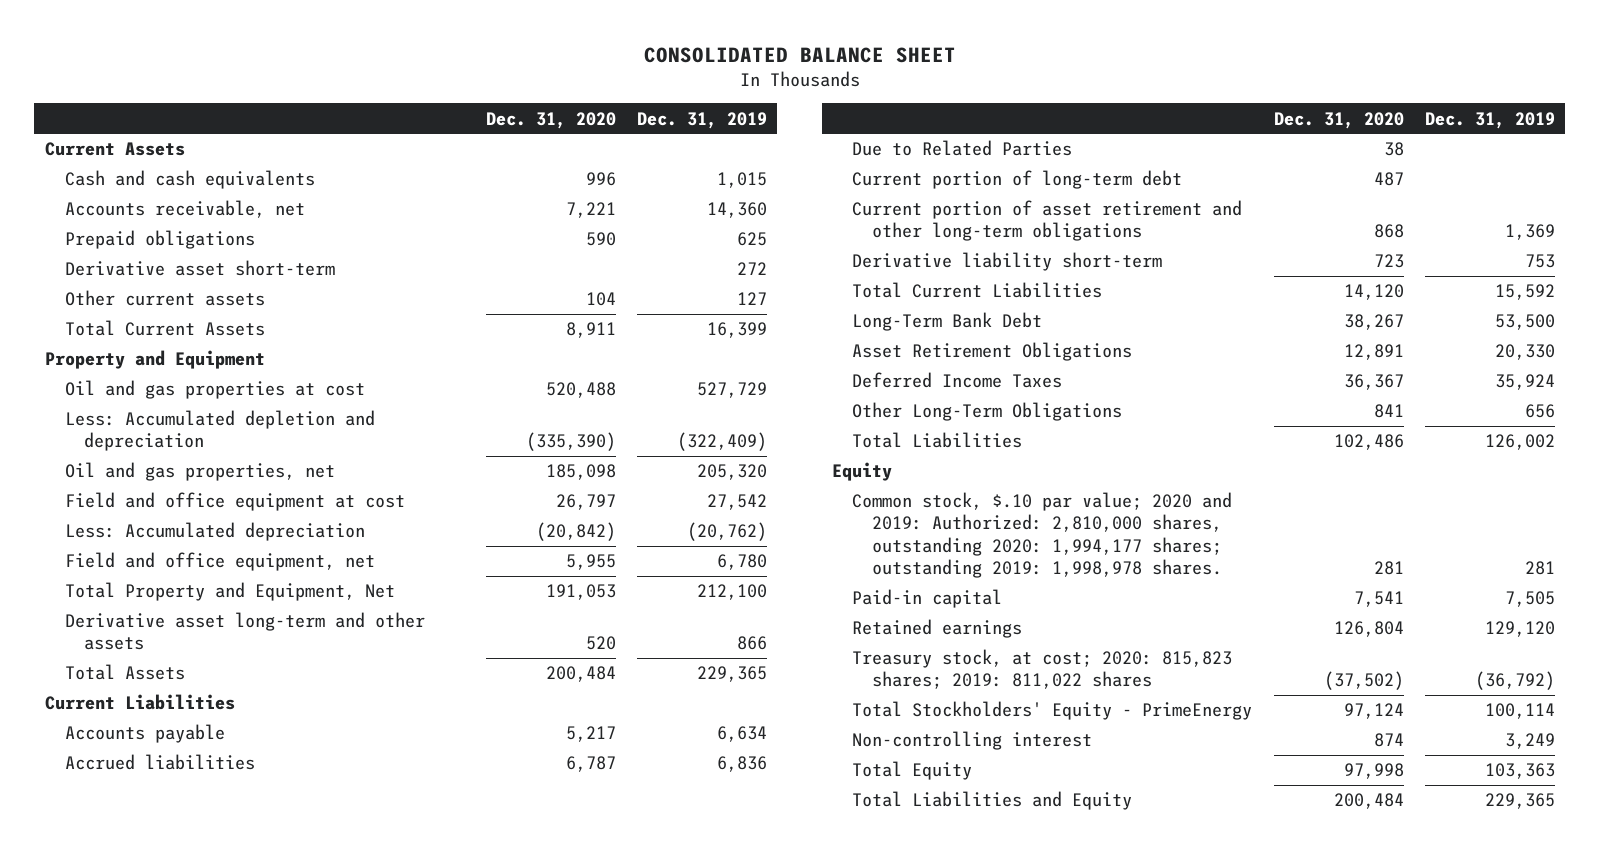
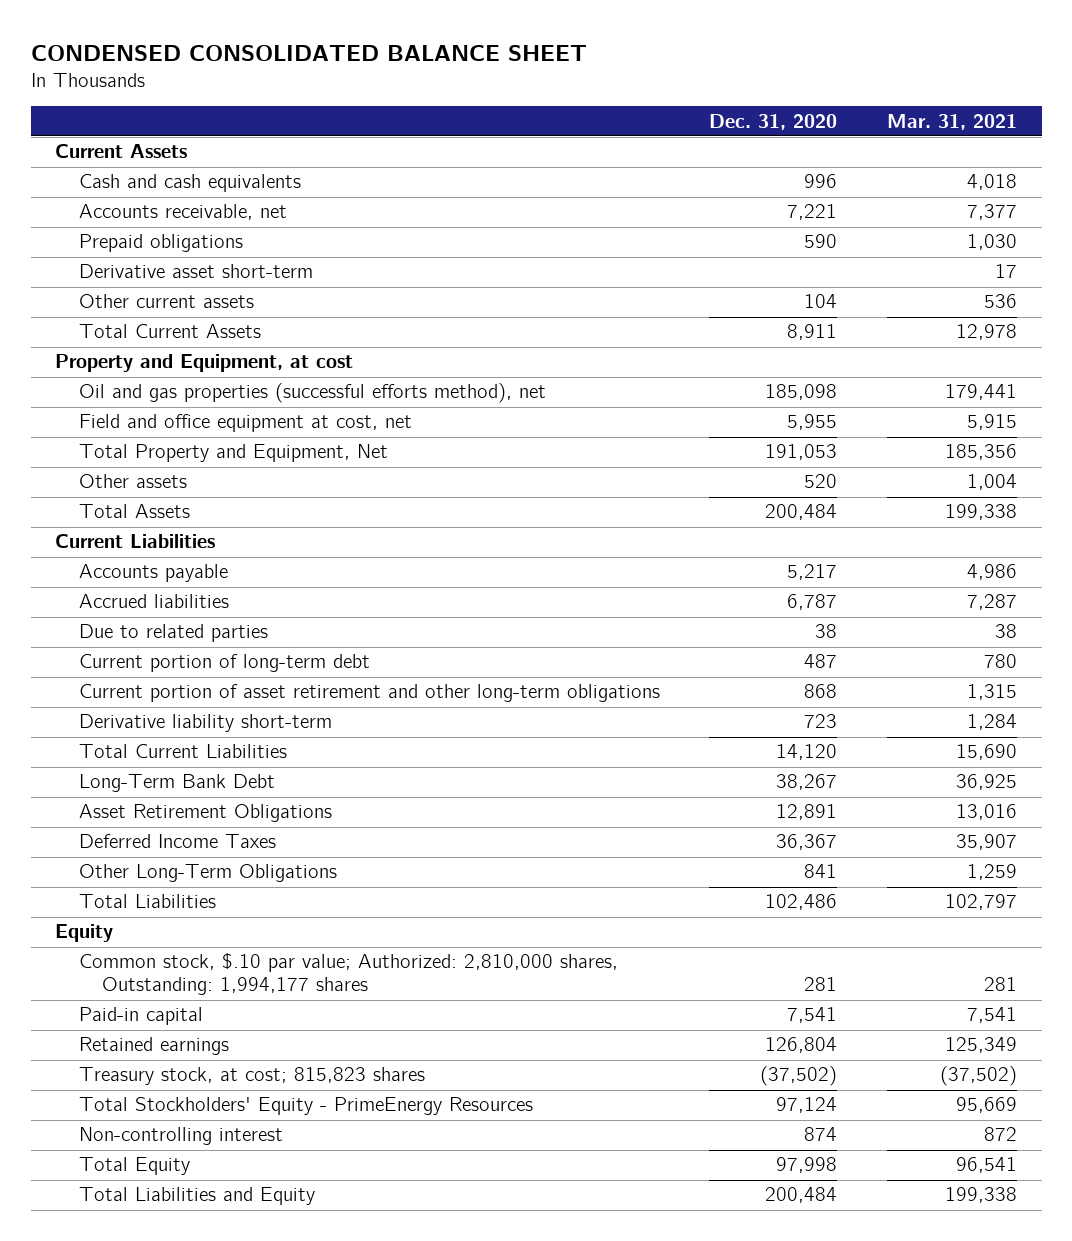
[643,46,956,63] CONSOLIDATED BALANCE SHEET -> [30,44,587,61] CONDENSED CONSOLIDATED BALANCE SHEET
[636,111,767,129] Dec. 31, 2019 -> none
none -> [886,113,1017,130] Mar. 31, 2021
[64,380,365,400] Oil and gas properties at cost -> none
[64,410,375,452] Less: Accumulated depletion and depreciation -> none
[64,522,365,542] Less: Accumulated depreciation -> none
[64,552,375,572] Field and office equipment, net -> none
[44,350,265,370] Property and Equipment -> [55,354,354,373] Property and Equipment, at cost
[64,462,335,482] Oil and gas properties, net -> [78,383,546,404] Oil and gas properties (successful efforts method), net
[64,492,405,512] Field and office equipment at cost -> [78,414,412,433] Field and office equipment at cost, net
[555,494,616,511] 26,797 -> [787,414,838,431] 5,955
[64,612,425,651] Derivative asset long-term and other assets -> none
none -> [78,474,187,489] Other assets
[852,140,1073,157] Due to Related Parties -> [78,624,268,643] Due to related parties
[852,492,1233,578] Common stock, $.10 par value; 2020 and 2019: Authorized: 2,810,000 shares, outstanding 2020: 1,994,177 shares; outstanding 2019: 1,998,978 shares. -> [78,953,618,996] Common stock, $.10 par value; Authorized: 2,810,000 shares, Outstanding: 1,994,177 shares
[852,649,1233,690] Treasury stock, at cost; 2020: 815,823 shares; 2019: 811,022 shares -> [78,1067,425,1086] Treasury stock, at cost; 815,823 shares
[852,701,1253,721] Total Stockholders' Equity - PrimeEnergy -> [78,1097,533,1116] Total Stockholders' Equity - PrimeEnergy Resources

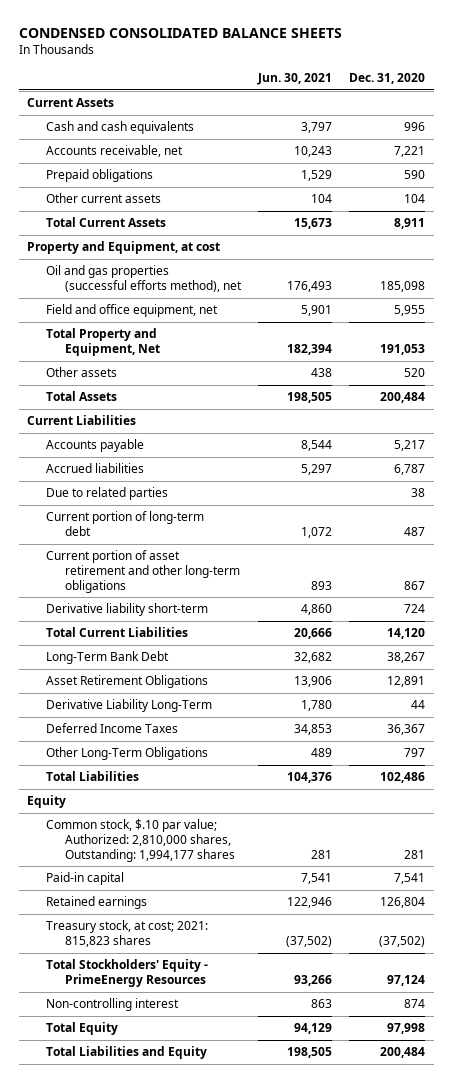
[30,44,587,61] CONDENSED CONSOLIDATED BALANCE SHEET -> [18,27,342,38] CONDENSED CONSOLIDATED BALANCE SHEETS
[886,113,1017,130] Mar. 31, 2021 -> none
none -> [257,72,333,85] Jun. 30, 2021
[78,264,313,279] Derivative asset short-term -> none
[78,414,412,433] Field and office equipment at cost, net -> [46,304,219,318] Field and office equipment, net
[804,684,838,699] 868 -> [404,580,426,590] 867
[804,714,838,729] 723 -> [404,604,426,614] 724
none -> [46,699,213,713] Derivative Liability Long-Term
[804,864,838,879] 841 -> [404,748,426,758] 797
[78,1067,425,1086] Treasury stock, at cost; 815,823 shares -> [46,920,209,948] Treasury stock, at cost; 2021: 815,823 shares

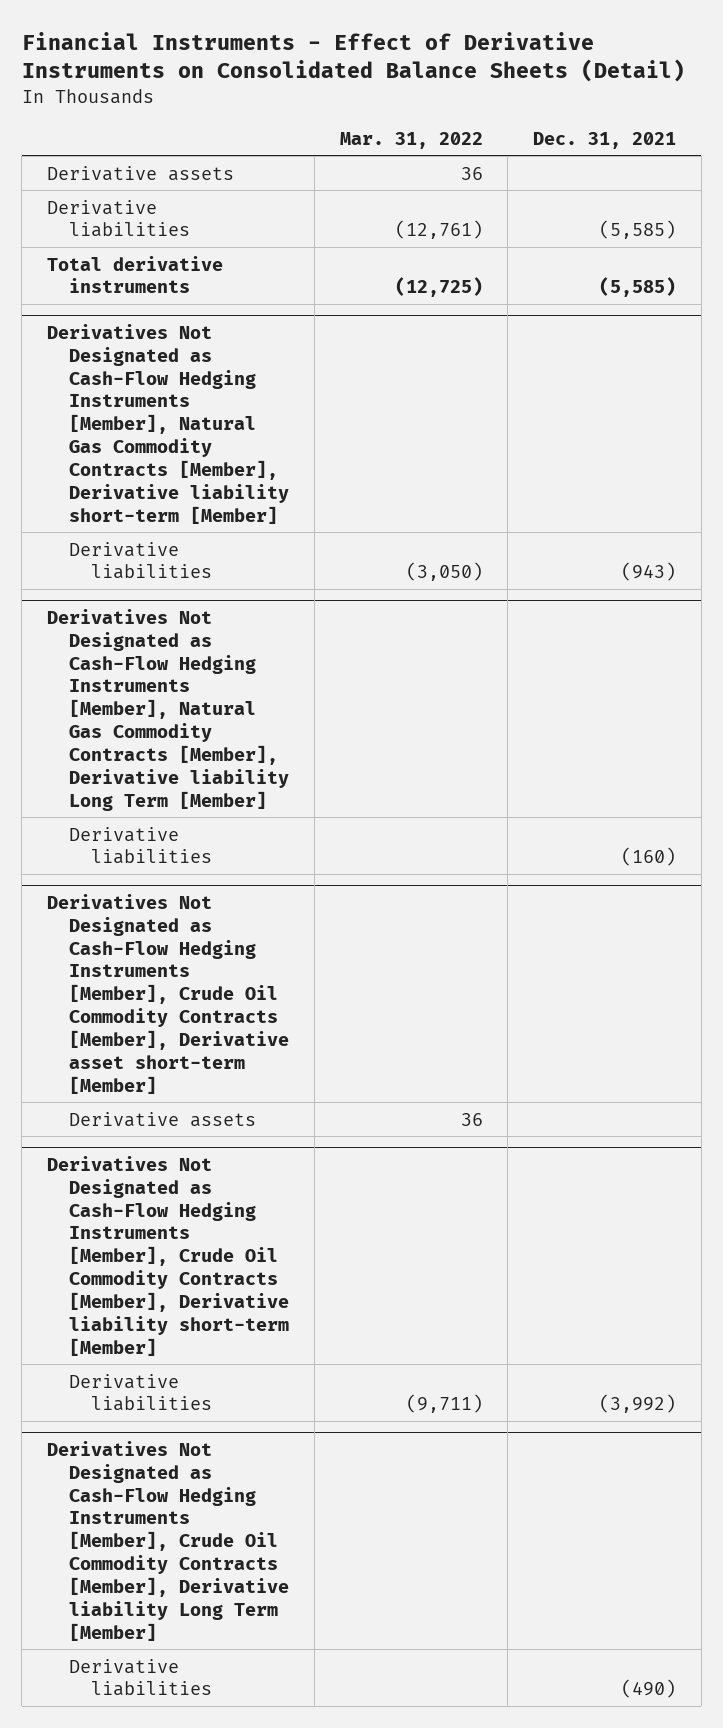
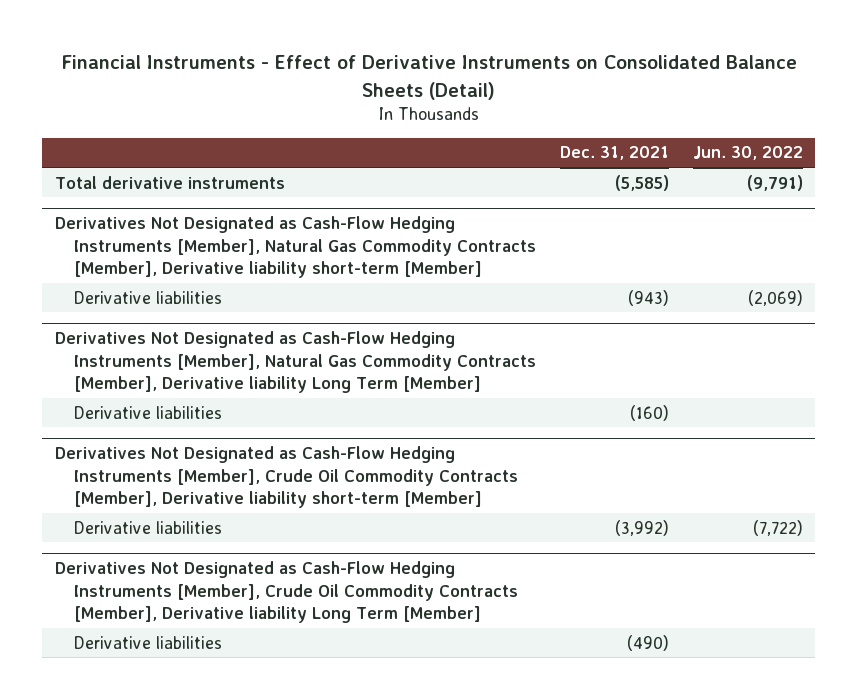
[339,131,483,149] Mar. 31, 2022 -> none
none -> [693,146,804,161] Jun. 30, 2022
[46,165,234,181] Derivative assets -> none
[46,199,191,238] Derivative liabilities -> none
[46,893,290,1094] Derivatives Not Designated as Cash-Flow Hedging Instruments [Member], Crude Oil Commodity Contracts [Member], Derivative asset short-term [Member] -> none
[69,1111,257,1127] Derivative assets -> none

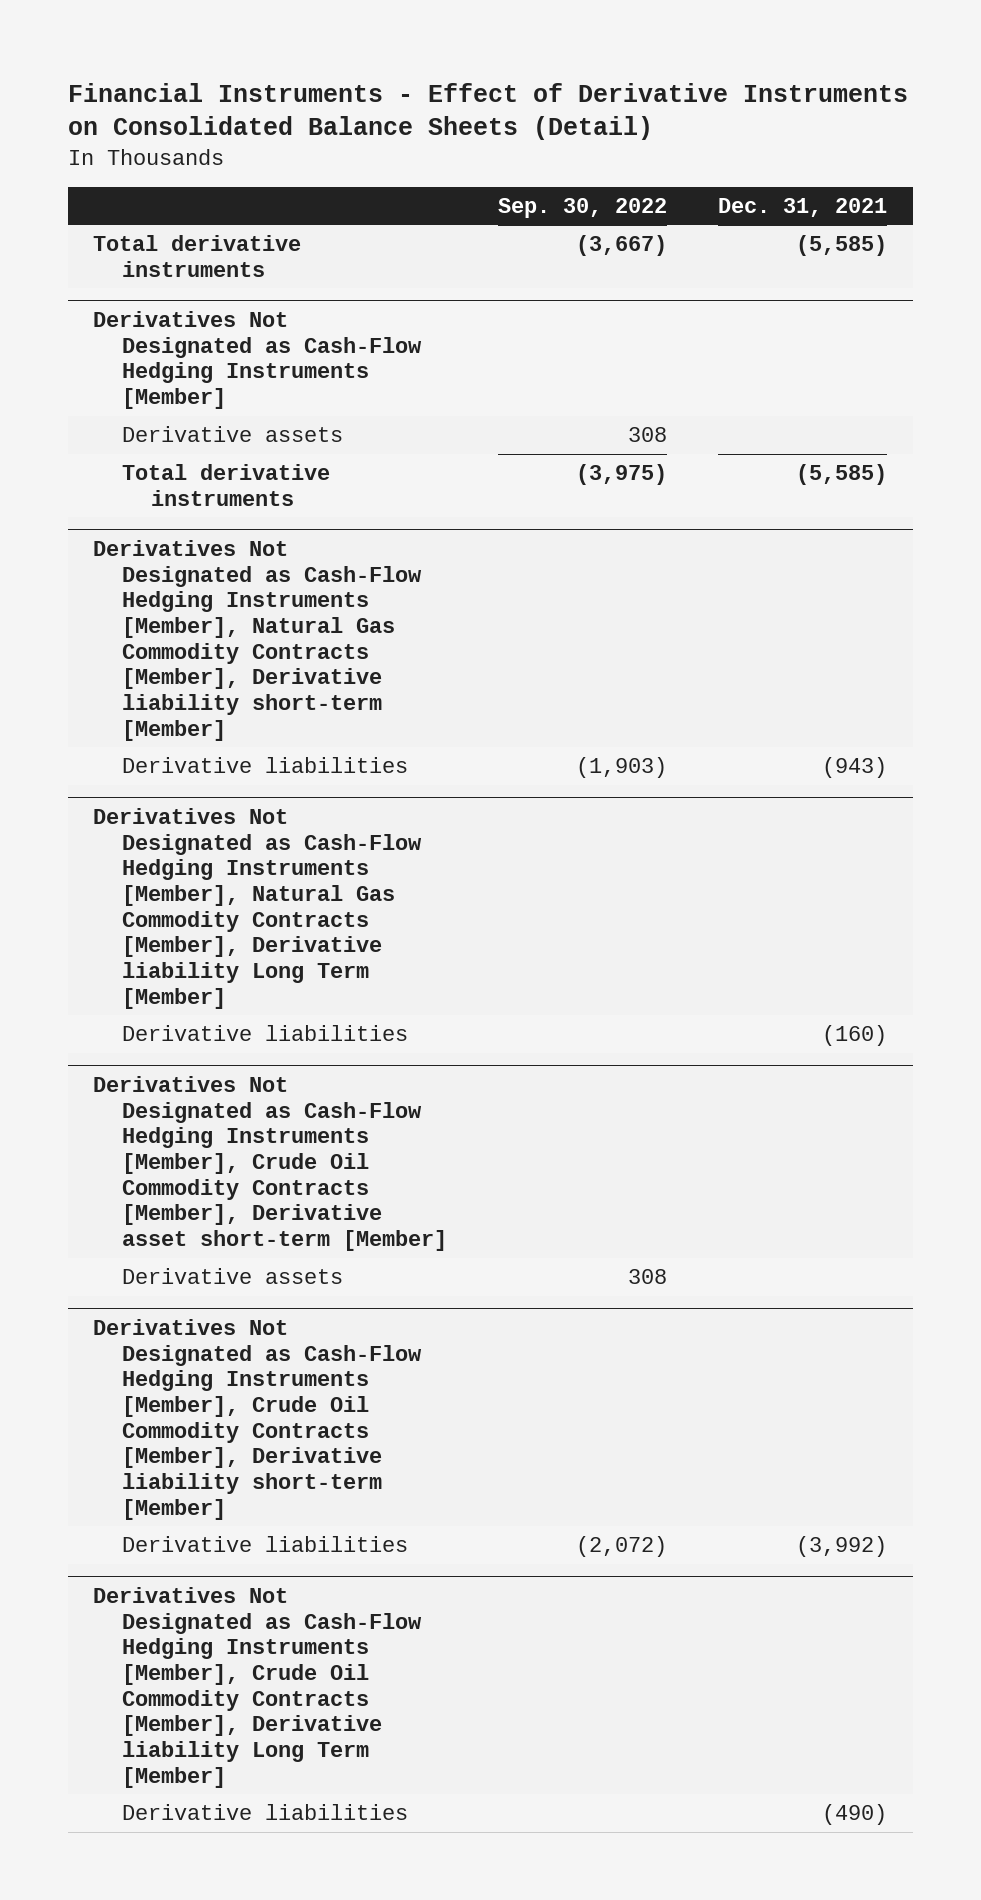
[693,146,804,161] Jun. 30, 2022 -> none
none -> [498,197,668,218] Sep. 30, 2022
none -> [93,310,422,409] Derivatives Not Designated as Cash-Flow Hedging Instruments [Member]
none -> [121,425,343,442] Derivative assets
none -> [121,463,330,506] Total derivative instruments
none -> [93,1075,447,1252] Derivatives Not Designated as Cash-Flow Hedging Instruments [Member], Crude Oil Commodity Contracts [Member], Derivative asset short-term [Member]
none -> [121,1267,343,1284] Derivative assets

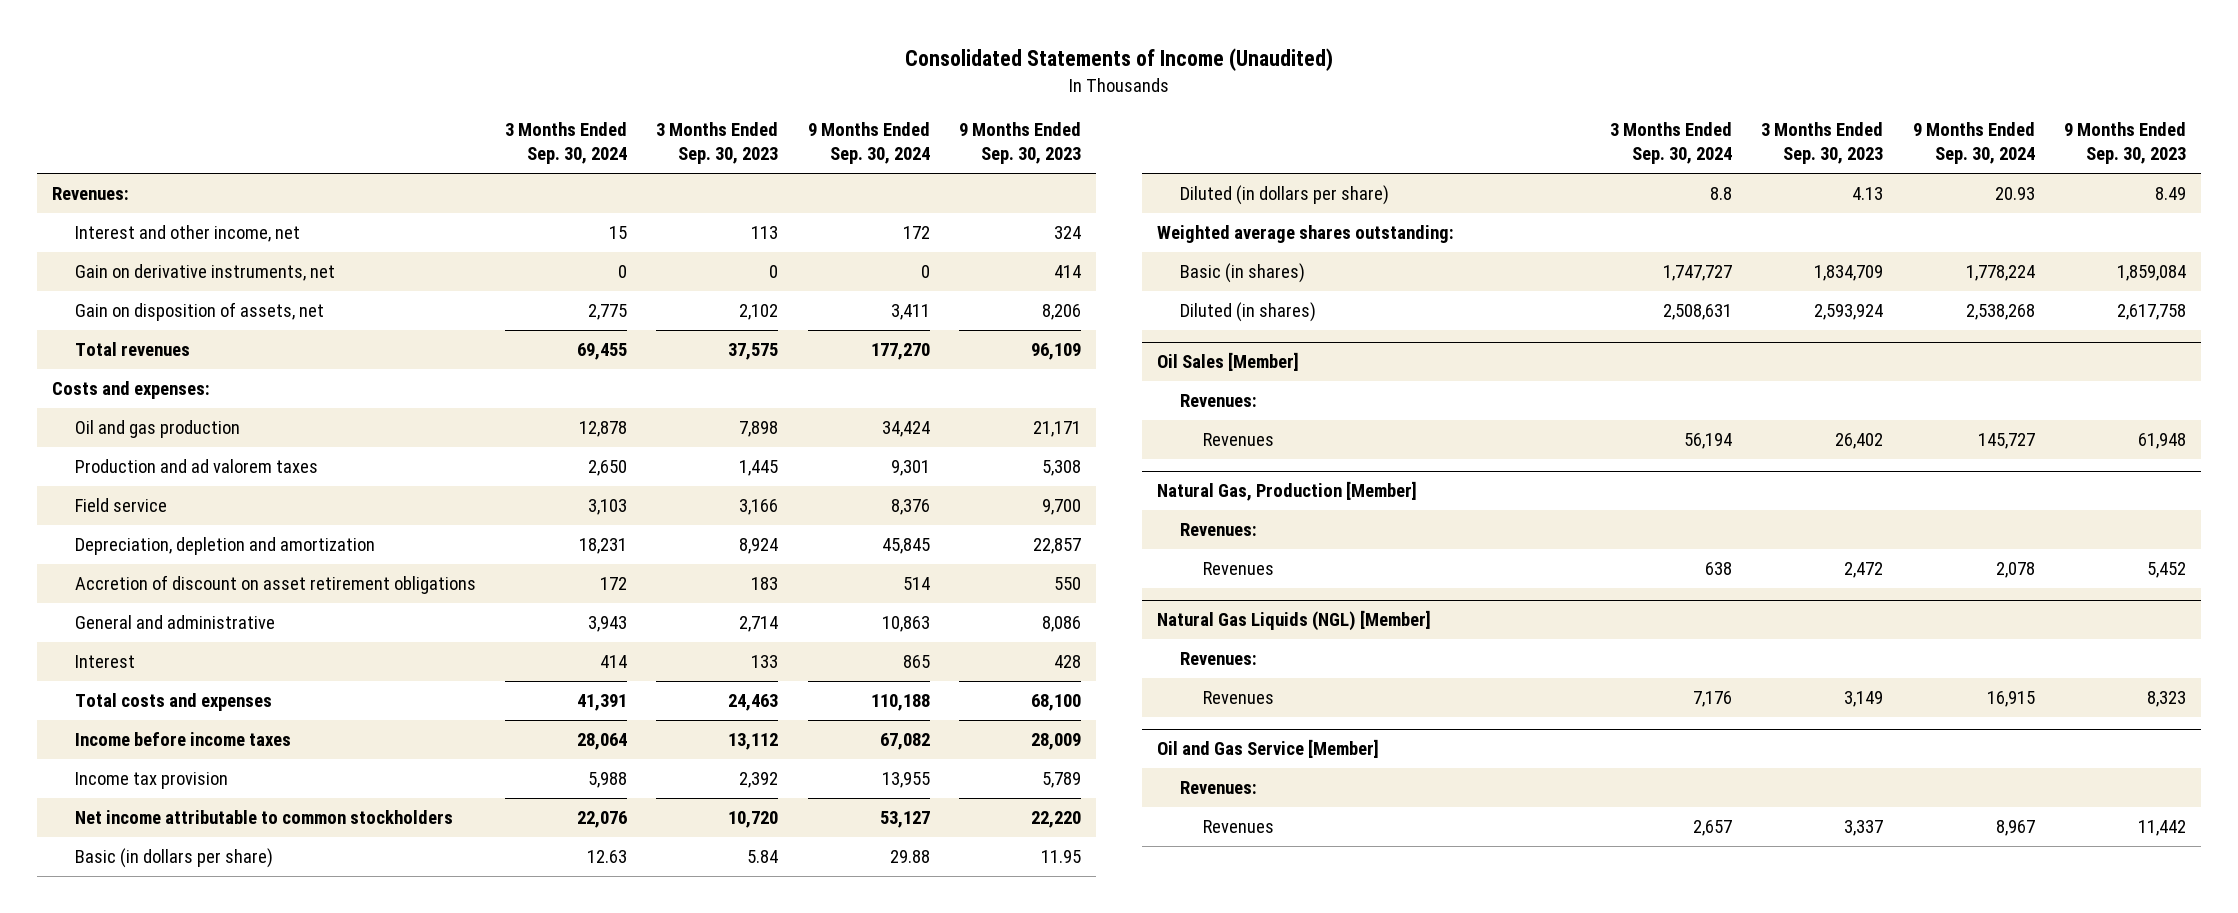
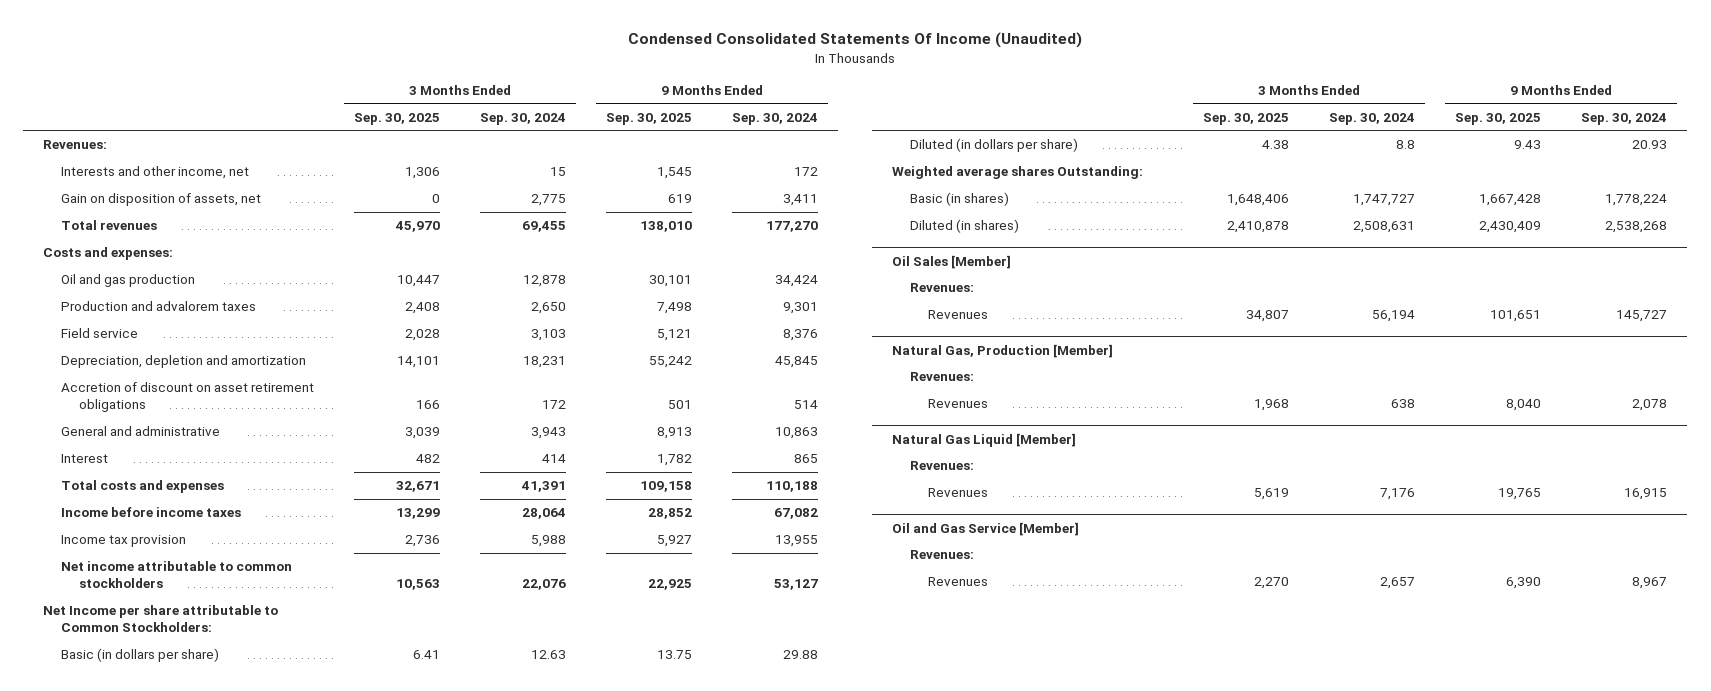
[904,48,1333,72] Consolidated Statements of Income (Unaudited) -> [628,32,1083,49] Condensed Consolidated Statements Of Income (Unaudited)
[656,122,779,165] 3 Months Ended Sep. 30, 2023 -> none
[958,122,1081,165] 9 Months Ended Sep. 30, 2023 -> none
none -> [354,112,441,125] Sep. 30, 2025
none -> [606,112,693,125] Sep. 30, 2025
[74,264,335,282] Gain on derivative instruments, net -> none
[74,225,300,243] Interest and other income, net -> [61,166,250,180] Interests and other income, net
[74,459,318,474] Production and ad valorem taxes -> [61,301,257,312] Production and advalorem taxes
none -> [43,605,279,632] Net Income per share attributable to Common Stockholders:
[1157,225,1455,244] Weighted average shares outstanding: -> [892,166,1144,180] Weighted average shares Outstanding:
[1157,610,1432,632] Natural Gas Liquids (NGL) [Member] -> [892,432,1077,447] Natural Gas Liquid [Member]

